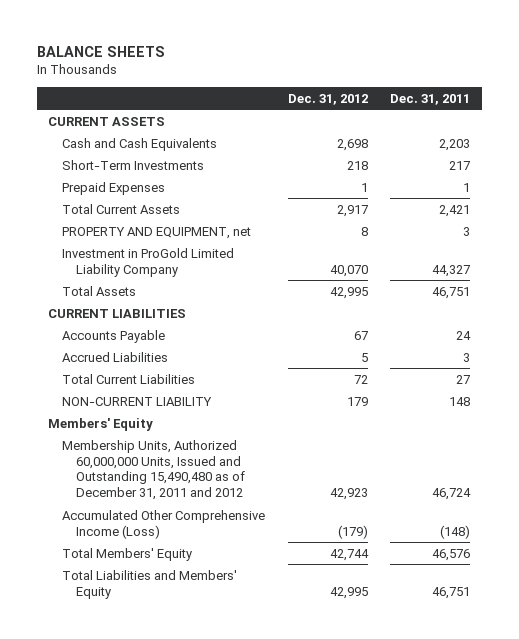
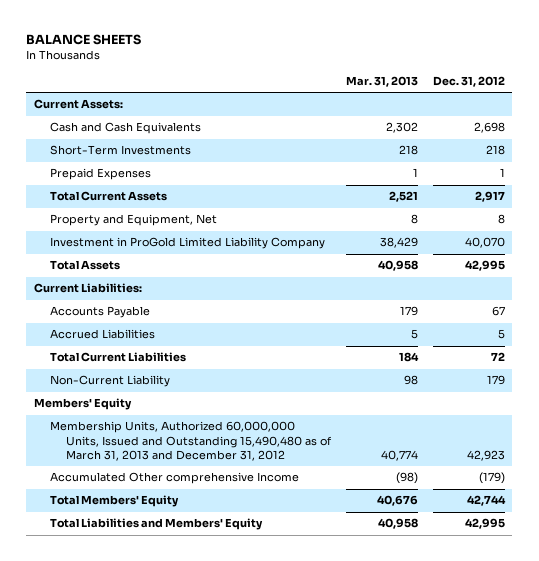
[390,93,471,105] Dec. 31, 2011 -> none
none -> [345,75,418,87] Mar. 31, 2013
[48,116,166,126] CURRENT ASSETS -> [33,99,123,110] Current Assets:
[62,226,252,239] PROPERTY AND EQUIPMENT, net -> [49,214,217,227] Property and Equipment, Net
[48,308,187,318] CURRENT LIABILITIES -> [33,283,142,294] Current Liabilities:
[62,396,213,406] NON-CURRENT LIABILITY -> [49,375,170,388] Non-Current Liability
[62,439,246,501] Membership Units, Authorized 60,000,000 Units, Issued and Outstanding 15,490,480 as of December 31, 2011 and 2012 -> [49,421,332,461] Membership Units, Authorized 60,000,000 Units, Issued and Outstanding 15,490,480 as of March 31, 2013 and December 31, 2012
[62,509,266,539] Accumulated Other Comprehensive Income (Loss) -> [49,472,299,485] Accumulated Other comprehensive Income

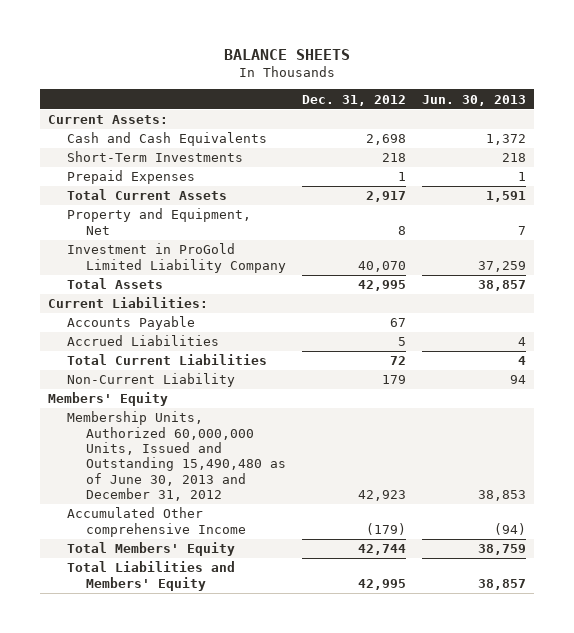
[345,75,418,87] Mar. 31, 2013 -> none
none -> [422,94,527,106] Jun. 30, 2013
[49,421,332,461] Membership Units, Authorized 60,000,000 Units, Issued and Outstanding 15,490,480 as of March 31, 2013 and December 31, 2012 -> [67,411,287,502] Membership Units, Authorized 60,000,000 Units, Issued and Outstanding 15,490,480 as of June 30, 2013 and December 31, 2012

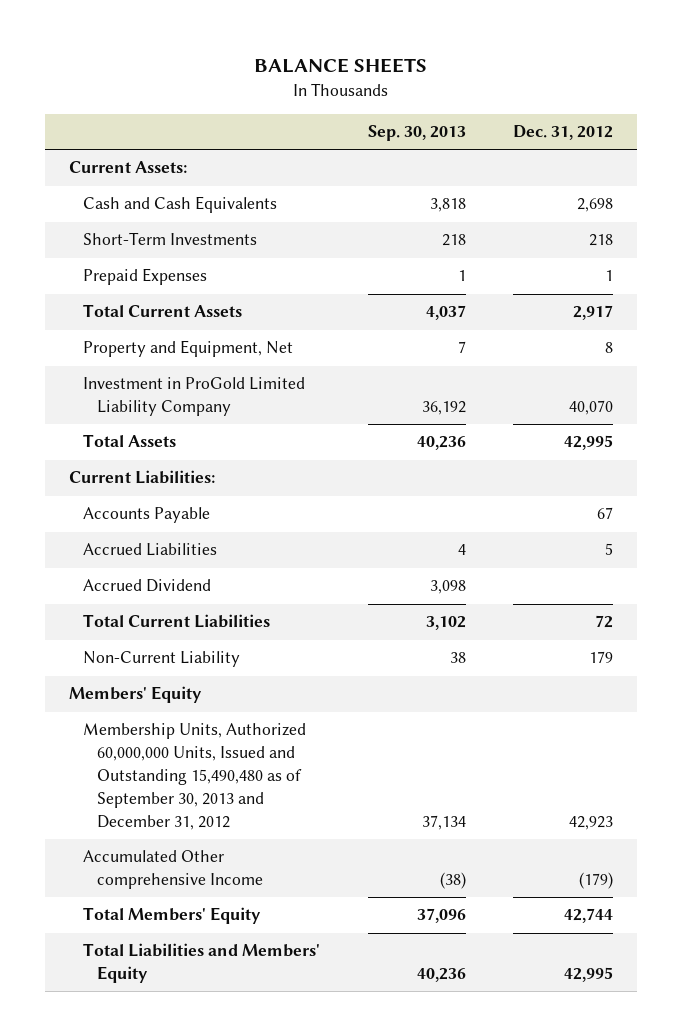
[422,94,527,106] Jun. 30, 2013 -> none
none -> [367,125,466,142] Sep. 30, 2013
none -> [83,579,212,593] Accrued Dividend
[67,411,287,502] Membership Units, Authorized 60,000,000 Units, Issued and Outstanding 15,490,480 as of June 30, 2013 and December 31, 2012 -> [83,723,307,830] Membership Units, Authorized 60,000,000 Units, Issued and Outstanding 15,490,480 as of September 30, 2013 and December 31, 2012

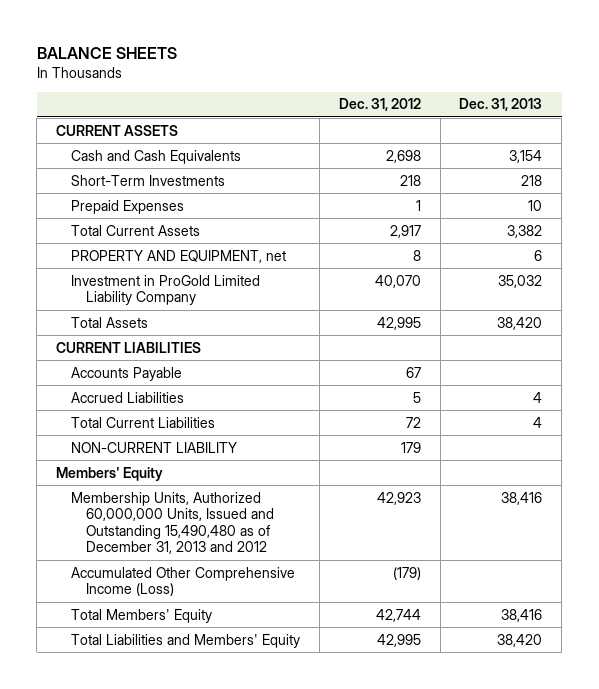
[367,125,466,142] Sep. 30, 2013 -> none
none -> [459,98,543,112] Dec. 31, 2013
[68,161,187,174] Current Assets: -> [56,124,179,136] CURRENT ASSETS
[83,340,294,358] Property and Equipment, Net -> [70,249,286,263] PROPERTY AND EQUIPMENT, net
[68,470,215,485] Current Liabilities: -> [56,341,202,353] CURRENT LIABILITIES
[83,579,212,593] Accrued Dividend -> none
[83,651,241,668] Non-Current Liability -> [70,441,237,453] NON-CURRENT LIABILITY
[83,723,307,830] Membership Units, Authorized 60,000,000 Units, Issued and Outstanding 15,490,480 as of September 30, 2013 and December 31, 2012 -> [70,491,274,555] Membership Units, Authorized 60,000,000 Units, Issued and Outstanding 15,490,480 as of December 31, 2013 and 2012
[83,850,264,890] Accumulated Other comprehensive Income -> [70,566,295,597] Accumulated Other Comprehensive Income (Loss)

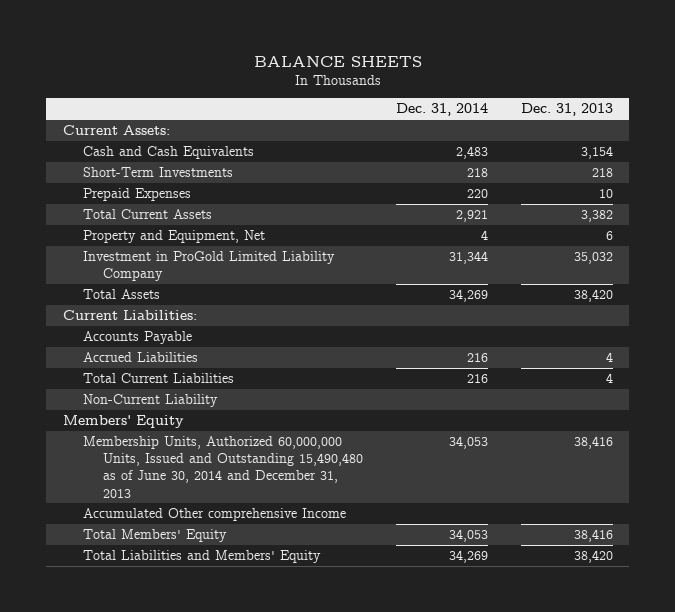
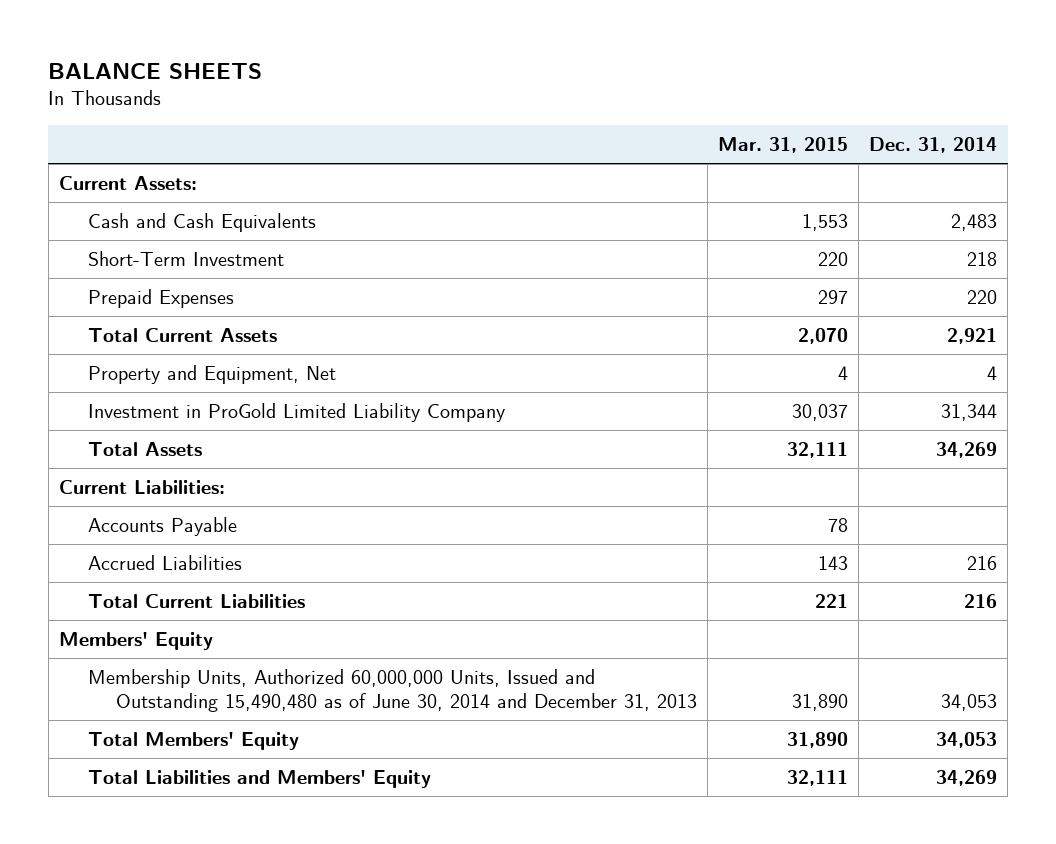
[520,103,613,117] Dec. 31, 2013 -> none
none -> [718,136,849,153] Mar. 31, 2015
[82,166,233,177] Short-Term Investments -> [87,251,284,267] Short-Term Investment
[82,393,218,407] Non-Current Liability -> none
[82,507,346,521] Accumulated Other comprehensive Income -> none

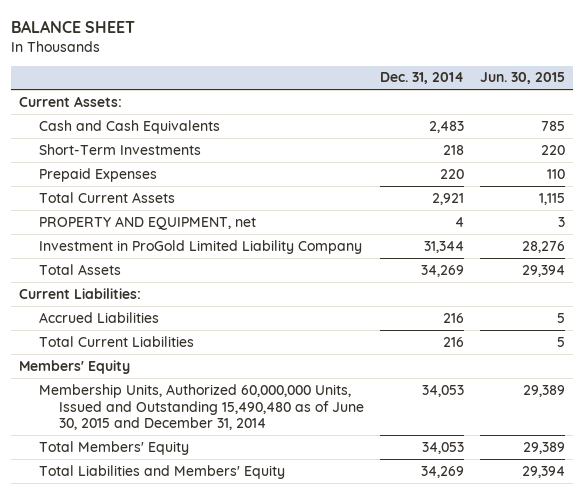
[48,62,263,79] BALANCE SHEETS -> [11,20,136,34] BALANCE SHEET
[718,136,849,153] Mar. 31, 2015 -> none
none -> [480,72,566,85] Jun. 30, 2015
[87,251,284,267] Short-Term Investment -> [39,143,202,155] Short-Term Investments
[87,365,336,385] Property and Equipment, Net -> [39,215,257,230] PROPERTY AND EQUIPMENT, net
[87,517,237,537] Accounts Payable -> none
[87,669,698,712] Membership Units, Authorized 60,000,000 Units, Issued and Outstanding 15,490,480 as of June 30, 2014 and December 31, 2013 -> [39,383,365,431] Membership Units, Authorized 60,000,000 Units, Issued and Outstanding 15,490,480 as of June 30, 2015 and December 31, 2014

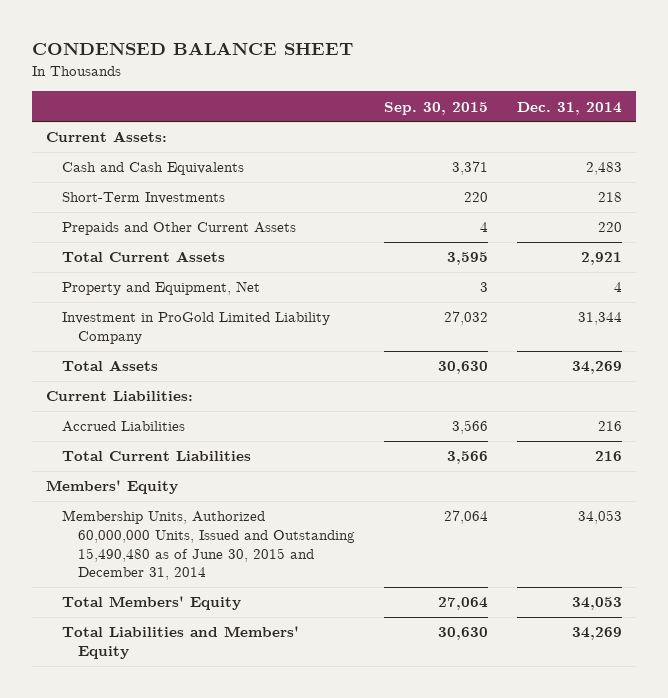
[11,20,136,34] BALANCE SHEET -> [31,42,353,56] CONDENSED BALANCE SHEET
[480,72,566,85] Jun. 30, 2015 -> none
none -> [383,101,488,115] Sep. 30, 2015
[39,167,158,182] Prepaid Expenses -> [62,222,297,236] Prepaids and Other Current Assets
[39,215,257,230] PROPERTY AND EQUIPMENT, net -> [62,281,261,296] Property and Equipment, Net

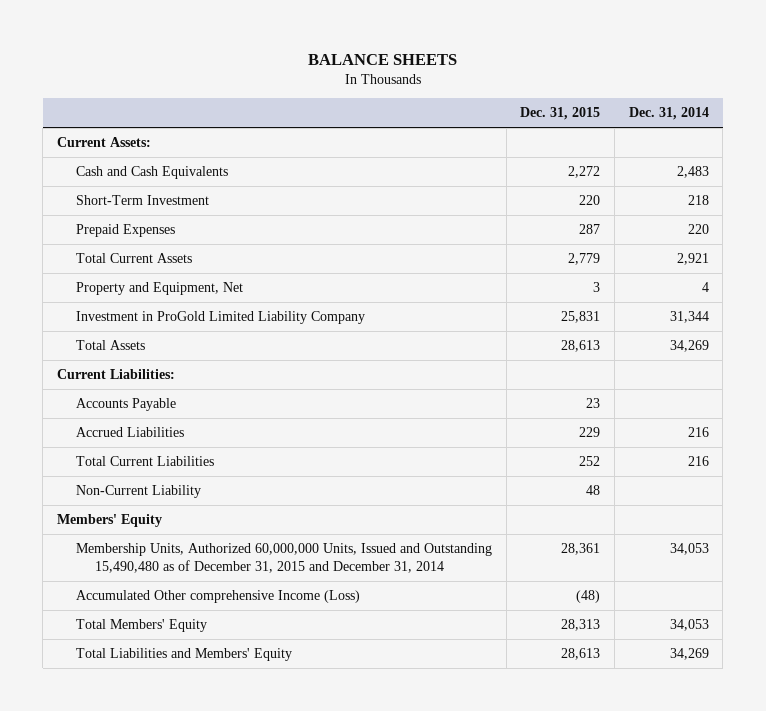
[31,42,353,56] CONDENSED BALANCE SHEET -> [307,54,457,66] BALANCE SHEETS
[383,101,488,115] Sep. 30, 2015 -> none
none -> [520,107,601,121] Dec. 31, 2015
[62,192,226,205] Short-Term Investments -> [75,195,209,206] Short-Term Investment
[62,222,297,236] Prepaids and Other Current Assets -> [75,224,175,238] Prepaid Expenses
none -> [75,398,176,412] Accounts Payable
none -> [75,485,201,499] Non-Current Liability
[62,510,355,581] Membership Units, Authorized 60,000,000 Units, Issued and Outstanding 15,490,480 as of June 30, 2015 and December 31, 2014 -> [75,543,492,574] Membership Units, Authorized 60,000,000 Units, Issued and Outstanding 15,490,480 as of December 31, 2015 and December 31, 2014
none -> [75,590,360,604] Accumulated Other comprehensive Income (Loss)

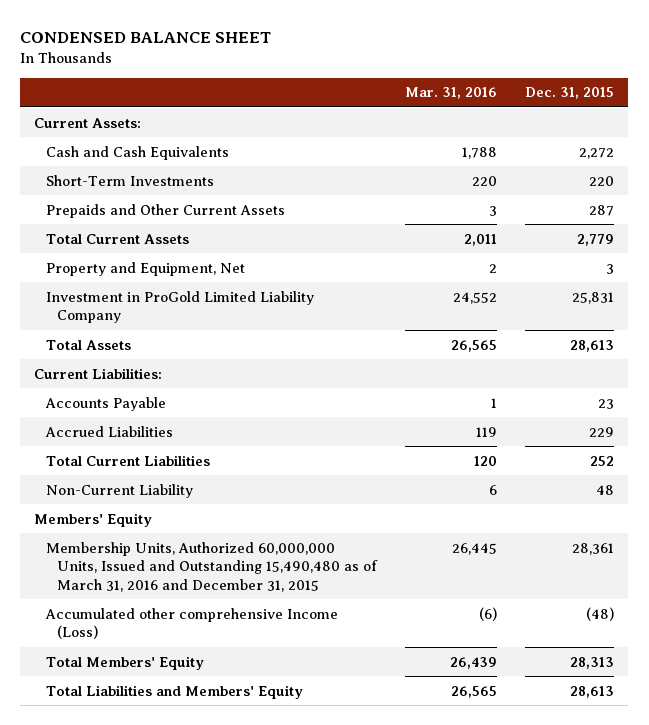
[307,54,457,66] BALANCE SHEETS -> [20,32,272,44] CONDENSED BALANCE SHEET
[628,107,709,121] Dec. 31, 2014 -> none
none -> [405,87,498,100] Mar. 31, 2016
[75,195,209,206] Short-Term Investment -> [45,174,214,186] Short-Term Investments
[75,224,175,238] Prepaid Expenses -> [45,203,285,218] Prepaids and Other Current Assets
[75,543,492,574] Membership Units, Authorized 60,000,000 Units, Issued and Outstanding 15,490,480 as of December 31, 2015 and December 31, 2014 -> [45,541,379,592] Membership Units, Authorized 60,000,000 Units, Issued and Outstanding 15,490,480 as of March 31, 2016 and December 31, 2015
[75,590,360,604] Accumulated Other comprehensive Income (Loss) -> [44,607,338,640] Accumulated other comprehensive Income (Loss)

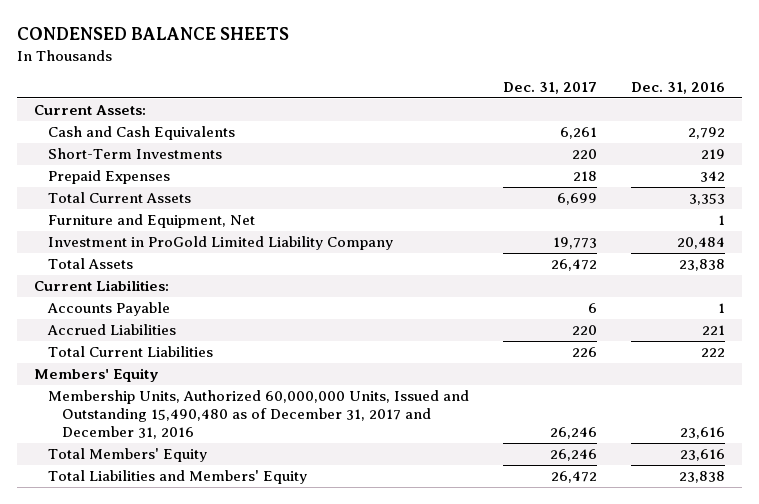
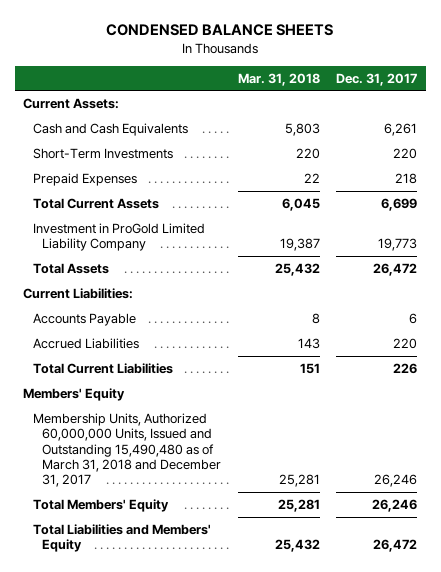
[631,81,726,94] Dec. 31, 2016 -> none
none -> [237,72,320,86] Mar. 31, 2018
[48,214,256,229] Furniture and Equipment, Net -> none
[48,390,470,440] Membership Units, Authorized 60,000,000 Units, Issued and Outstanding 15,490,480 as of December 31, 2017 and December 31, 2016 -> [32,412,221,488] Membership Units, Authorized 60,000,000 Units, Issued and Outstanding 15,490,480 as of March 31, 2018 and December 31, 2017

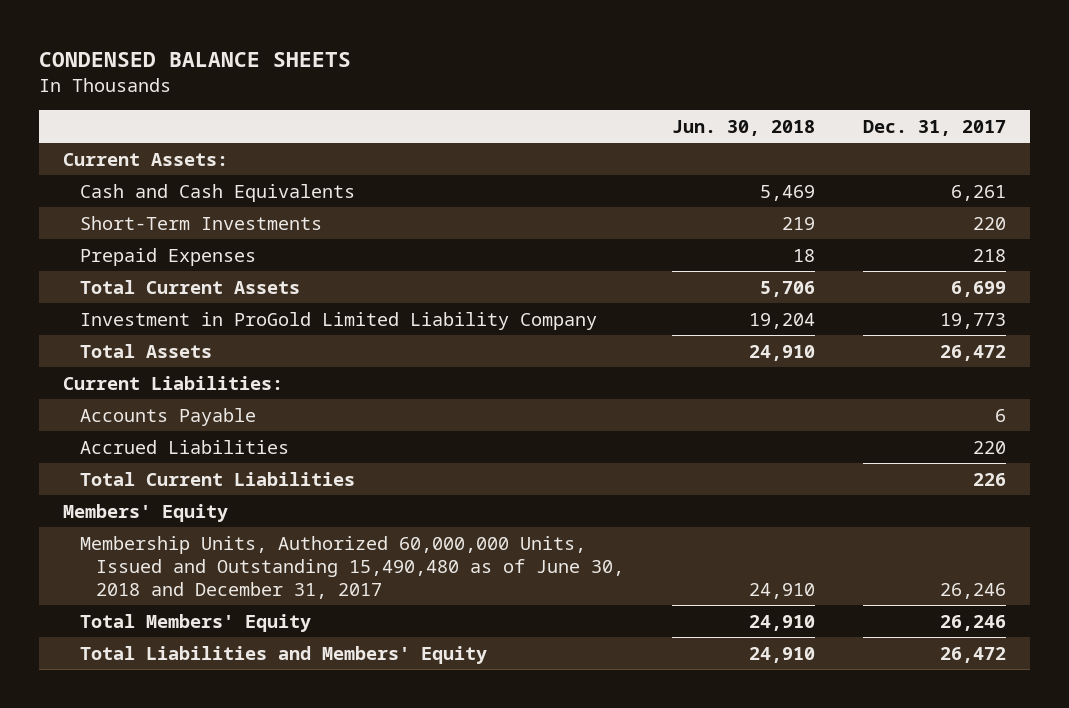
[237,72,320,86] Mar. 31, 2018 -> none
none -> [672,119,816,136] Jun. 30, 2018
[32,412,221,488] Membership Units, Authorized 60,000,000 Units, Issued and Outstanding 15,490,480 as of March 31, 2018 and December 31, 2017 -> [79,535,625,600] Membership Units, Authorized 60,000,000 Units, Issued and Outstanding 15,490,480 as of June 30, 2018 and December 31, 2017

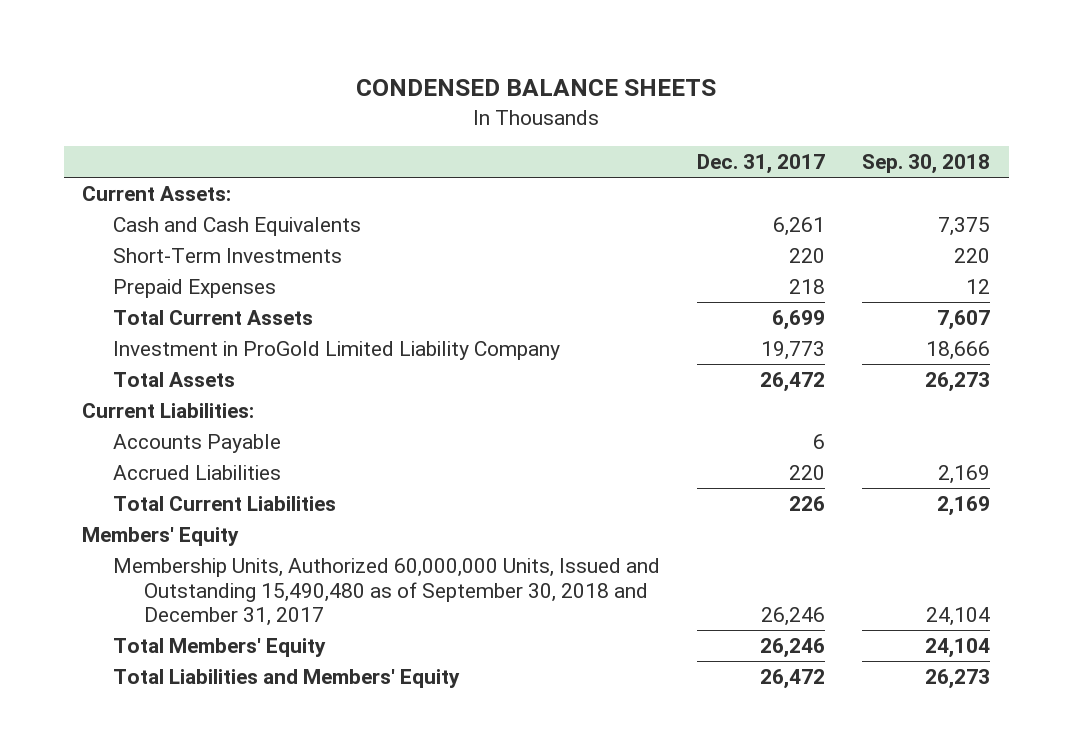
[672,119,816,136] Jun. 30, 2018 -> none
none -> [862,154,991,175] Sep. 30, 2018
[79,535,625,600] Membership Units, Authorized 60,000,000 Units, Issued and Outstanding 15,490,480 as of June 30, 2018 and December 31, 2017 -> [113,558,661,627] Membership Units, Authorized 60,000,000 Units, Issued and Outstanding 15,490,480 as of September 30, 2018 and December 31, 2017

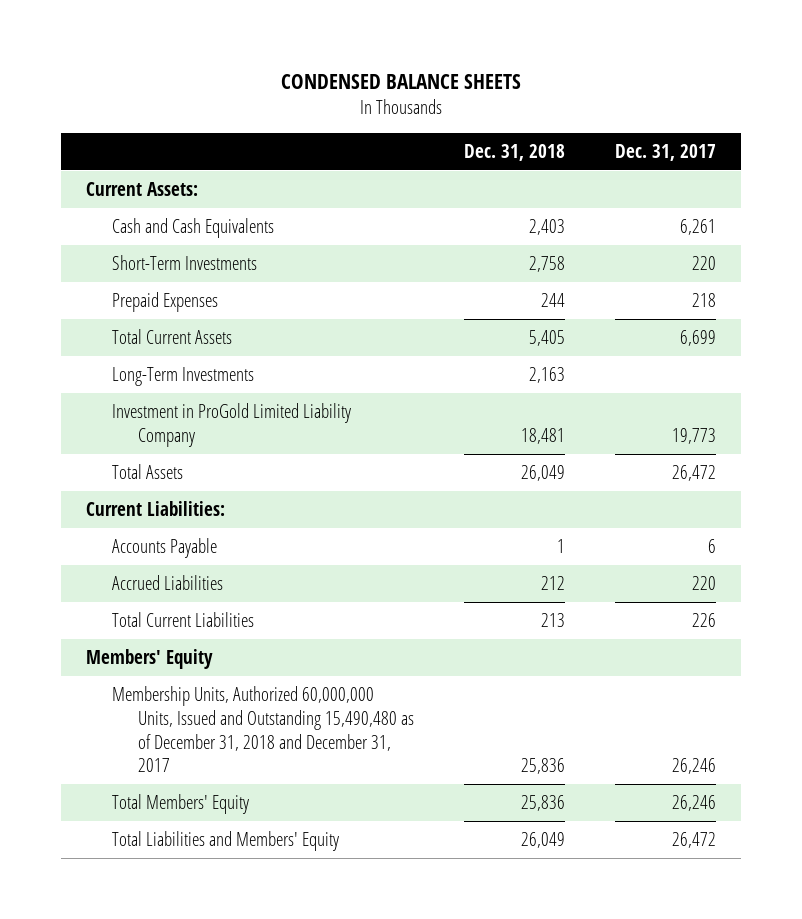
[862,154,991,175] Sep. 30, 2018 -> none
none -> [464,143,566,161] Dec. 31, 2018
none -> [112,366,255,386] Long-Term Investments
[113,558,661,627] Membership Units, Authorized 60,000,000 Units, Issued and Outstanding 15,490,480 as of September 30, 2018 and December 31, 2017 -> [112,685,415,773] Membership Units, Authorized 60,000,000 Units, Issued and Outstanding 15,490,480 as of December 31, 2018 and December 31, 2017

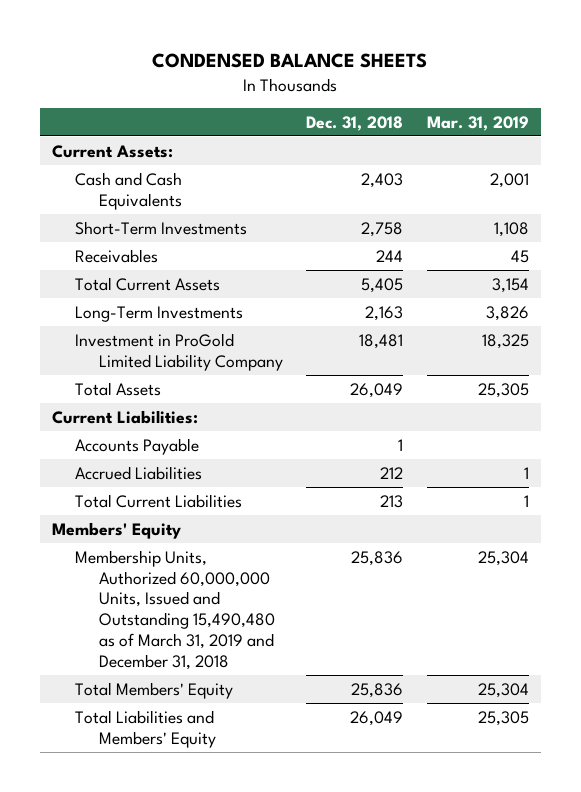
[615,143,717,161] Dec. 31, 2017 -> none
none -> [426,115,529,131] Mar. 31, 2019
[112,291,219,312] Prepaid Expenses -> [75,248,159,263] Receivables
[112,685,415,773] Membership Units, Authorized 60,000,000 Units, Issued and Outstanding 15,490,480 as of December 31, 2018 and December 31, 2017 -> [75,549,275,671] Membership Units, Authorized 60,000,000 Units, Issued and Outstanding 15,490,480 as of March 31, 2019 and December 31, 2018

